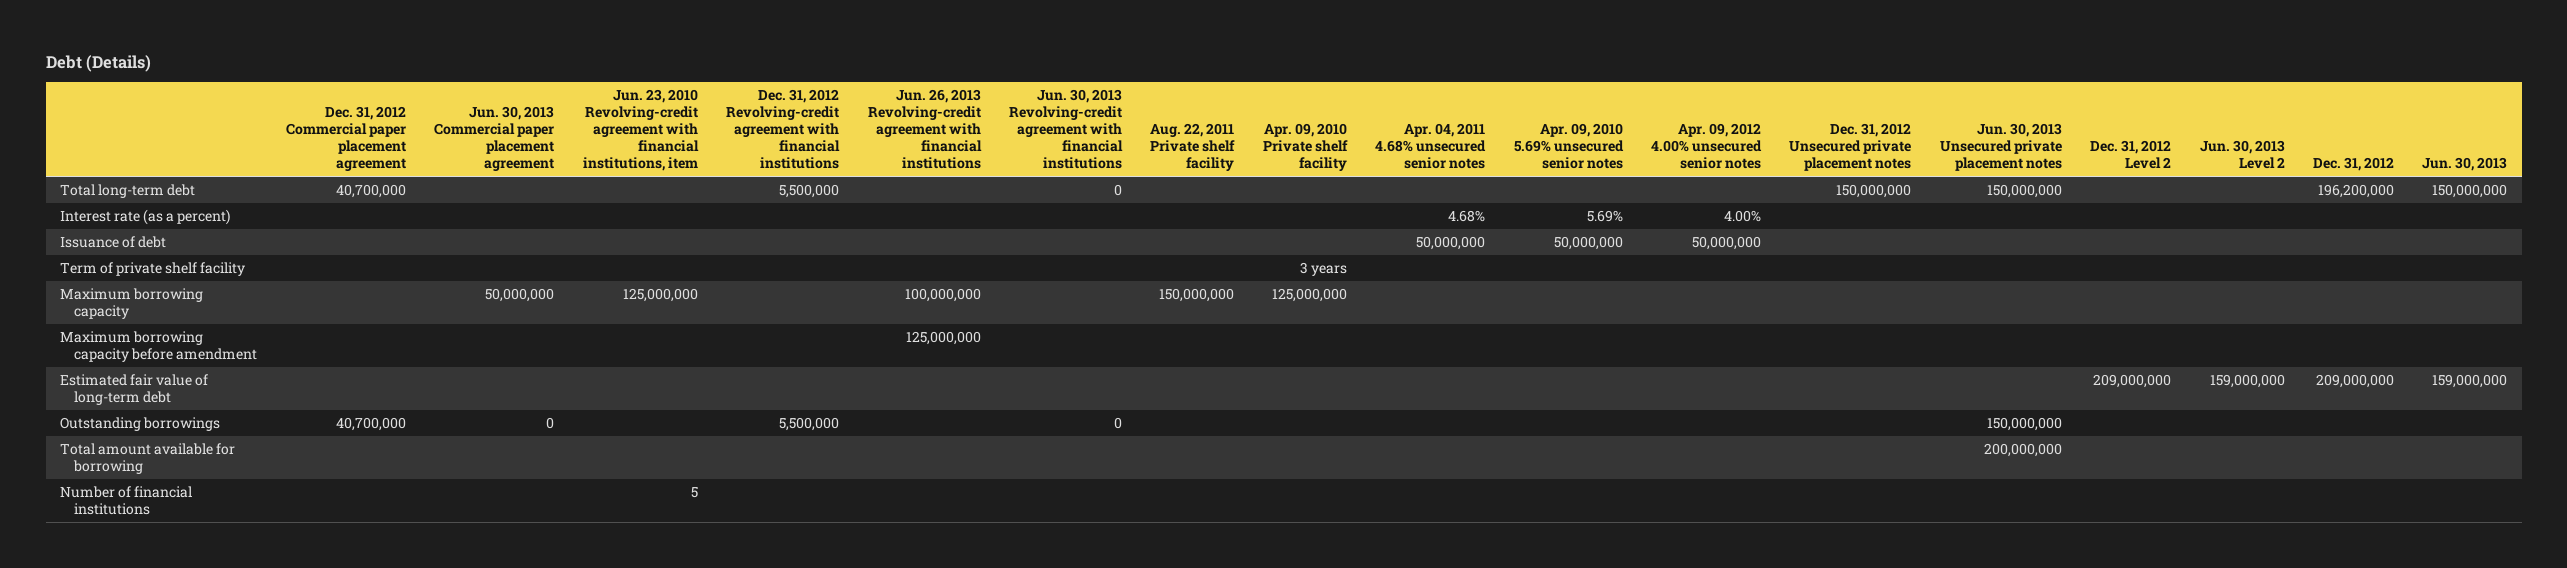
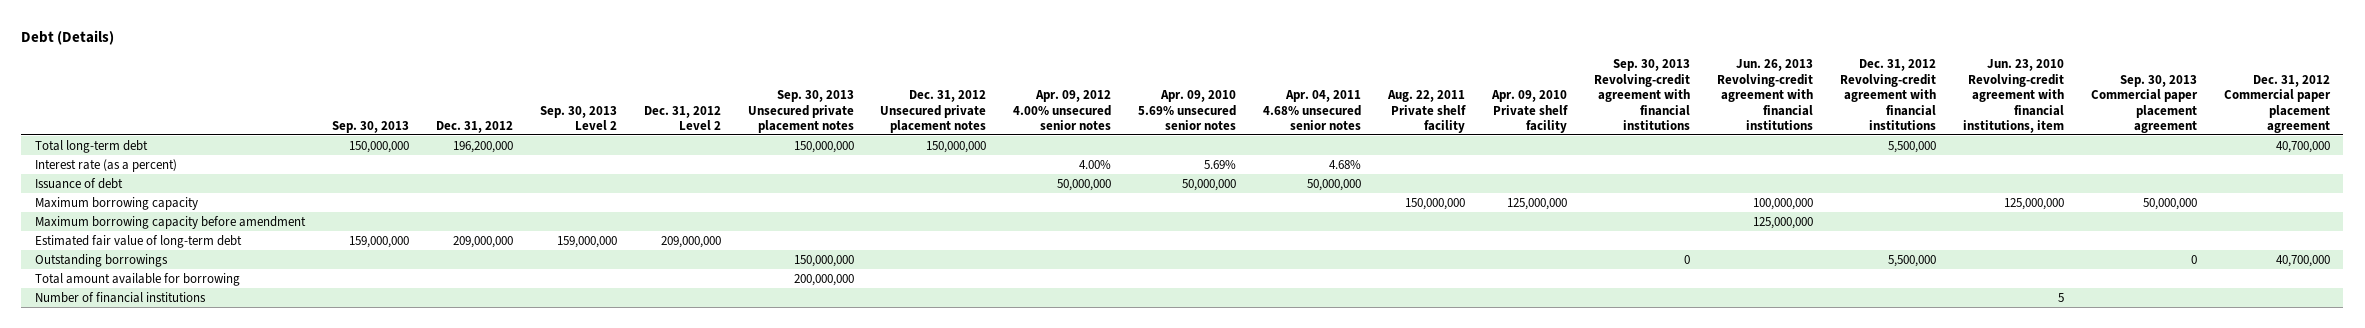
[434,106,555,172] Jun. 30, 2013 Commercial paper placement agreement -> none
[1008,89,1123,170] Jun. 30, 2013 Revolving-credit agreement with financial institutions -> none
[1939,123,2062,172] Jun. 30, 2013 Unsecured private placement notes -> none
[2199,140,2285,170] Jun. 30, 2013 Level 2 -> none
[2422,157,2508,172] Jun. 30, 2013 -> none
none -> [331,120,409,133] Sep. 30, 2013
none -> [539,105,617,130] Sep. 30, 2013 Level 2
none -> [747,90,854,133] Sep. 30, 2013 Unsecured private placement notes
none -> [1594,59,1691,130] Sep. 30, 2013 Revolving-credit agreement with financial institutions
none -> [2090,74,2198,133] Sep. 30, 2013 Commercial paper placement agreement
[59,262,245,277] Term of private shelf facility -> none

